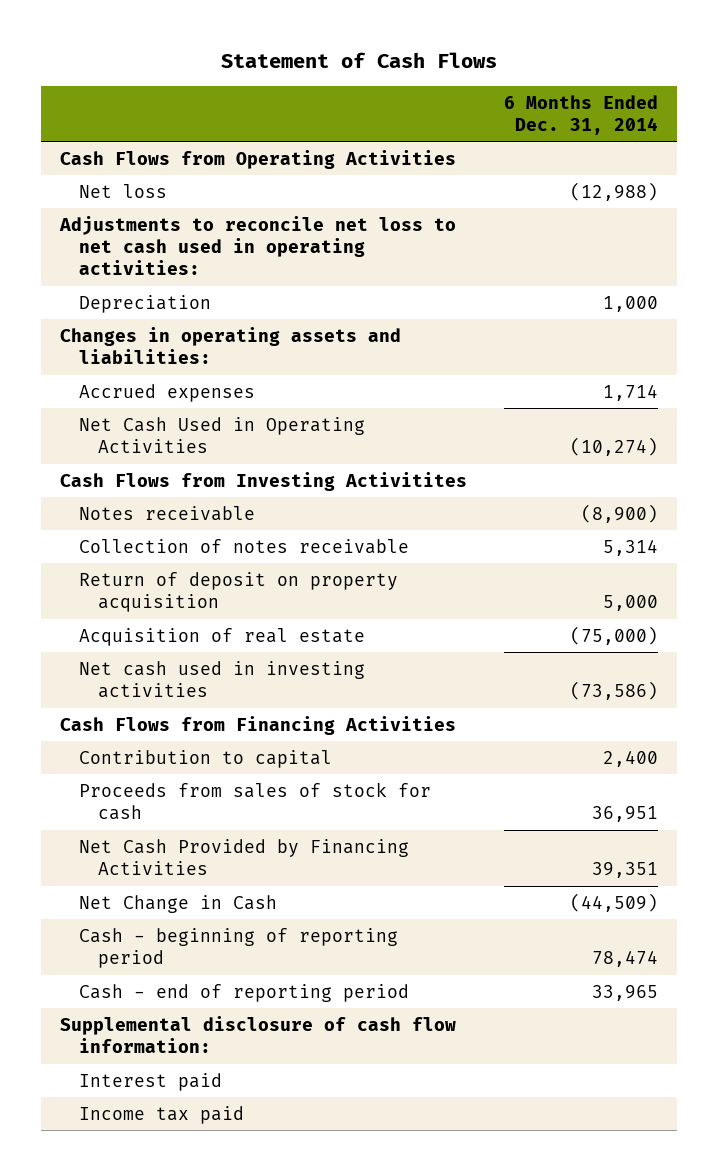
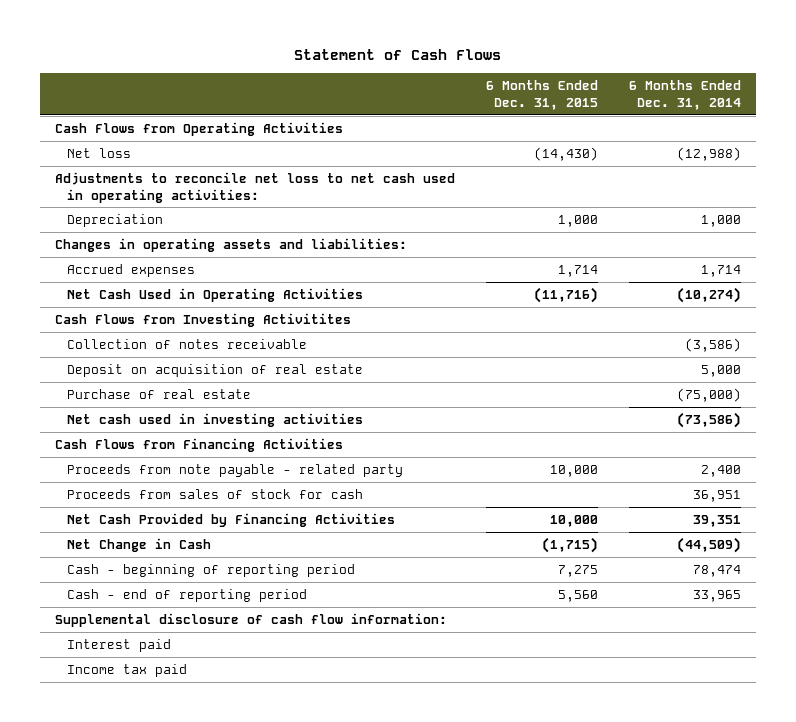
none -> [485,80,598,110] 6 Months Ended Dec. 31, 2015
[78,538,409,554] Collection of notes receivable -> none
[78,505,255,521] Notes receivable -> [67,339,308,350] Collection of notes receivable
[581,503,659,523] (8,900) -> [684,338,741,353] (3,586)
[78,571,398,613] Return of deposit on property acquisition -> [67,364,364,378] Deposit on acquisition of real estate
[78,627,365,646] Acquisition of real estate -> [67,389,252,400] Purchase of real estate
[78,749,332,768] Contribution to capital -> none
none -> [67,464,404,478] Proceeds from note payable - related party

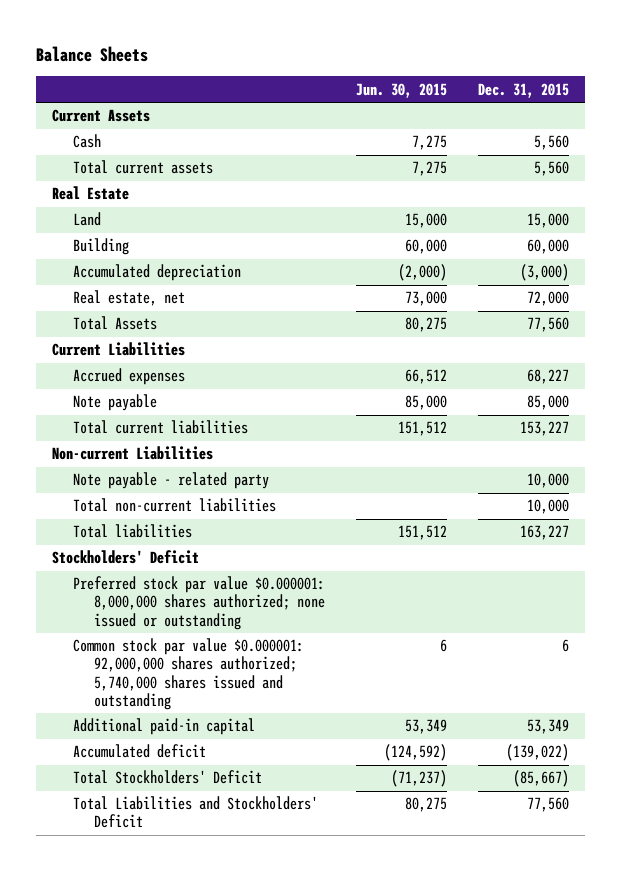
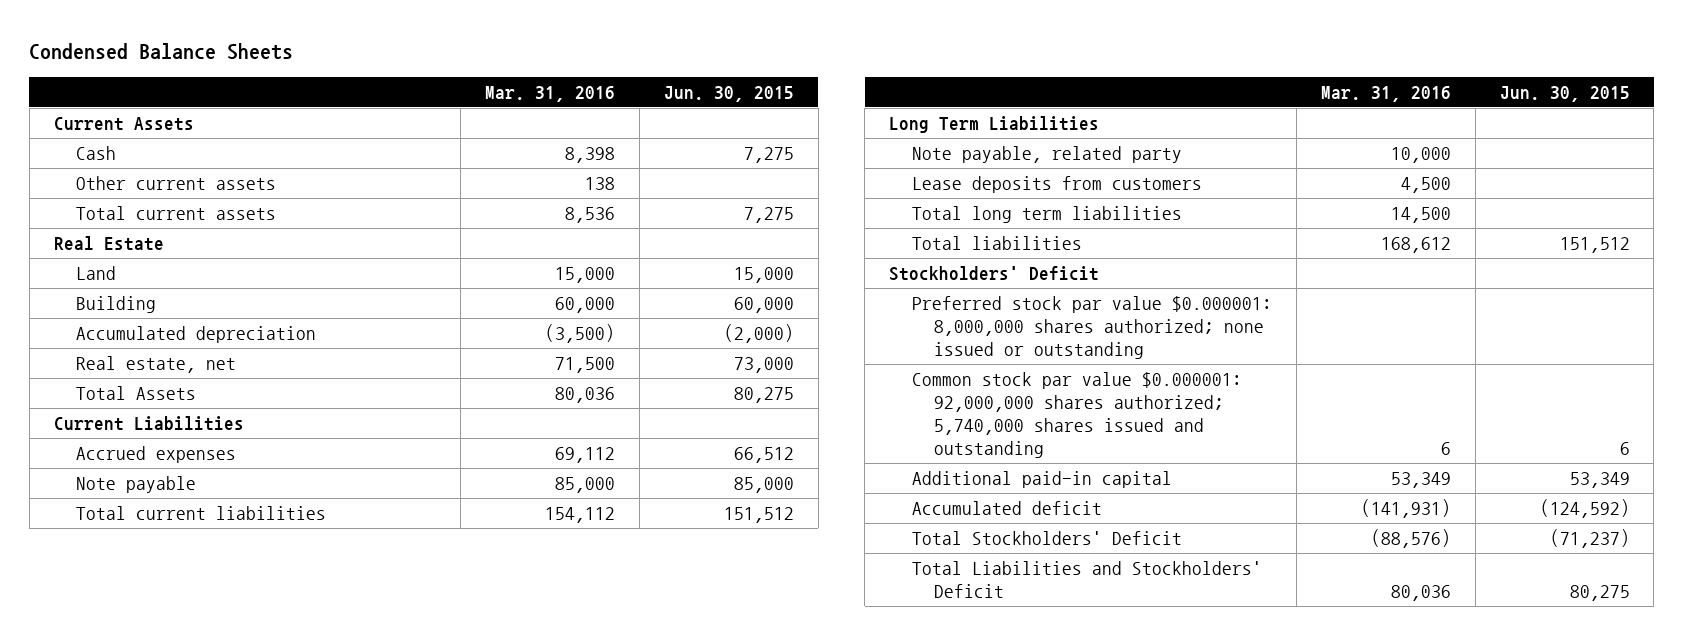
[36,45,149,62] Balance Sheets -> [29,43,294,61] Condensed Balance Sheets
[478,82,570,98] Dec. 31, 2015 -> none
none -> [484,85,615,102] Mar. 31, 2016
none -> [75,175,276,190] Other current assets
[51,446,213,461] Non-current Liabilities -> [889,115,1100,133] Long Term Liabilities
[72,472,269,490] Note payable - related party -> [911,145,1182,163] Note payable, related party
none -> [911,175,1202,193] Lease deposits from customers
[72,498,276,513] Total non-current liabilities -> [911,205,1182,223] Total long term liabilities

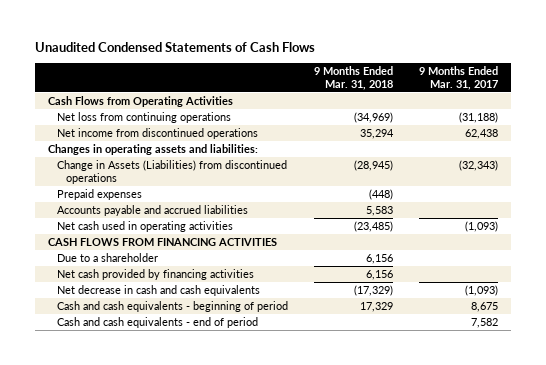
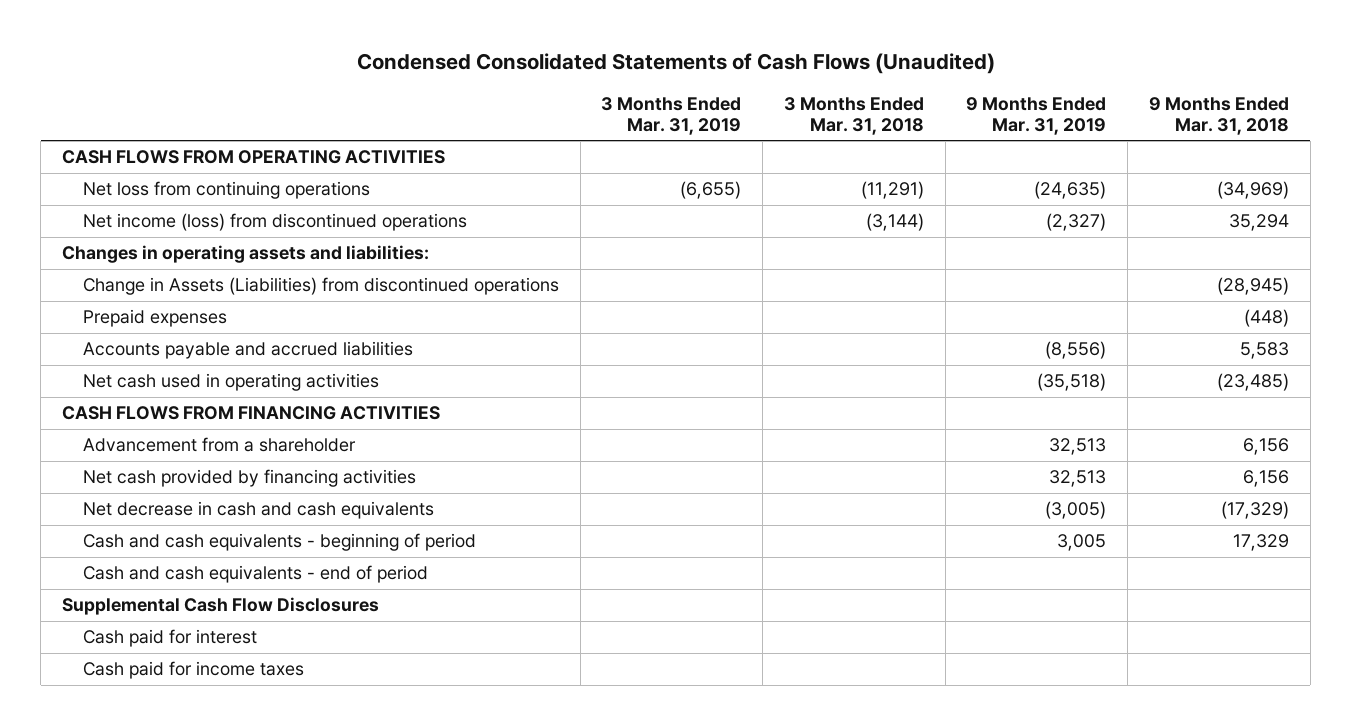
[34,41,315,52] Unaudited Condensed Statements of Cash Flows -> [356,53,995,75] Condensed Consolidated Statements of Cash Flows (Unaudited)
[419,66,499,90] 9 Months Ended Mar. 31, 2017 -> none
none -> [601,96,742,135] 3 Months Ended Mar. 31, 2019
none -> [783,96,924,135] 3 Months Ended Mar. 31, 2018
none -> [966,96,1107,135] 9 Months Ended Mar. 31, 2019
[47,96,233,108] Cash Flows from Operating Activities -> [62,150,446,165] CASH FLOWS FROM OPERATING ACTIVITIES
[56,128,258,140] Net income from discontinued operations -> [82,213,467,232] Net income (loss) from discontinued operations
[56,253,158,263] Due to a shareholder -> [82,437,356,453] Advancement from a shareholder
none -> [62,597,380,616] Supplemental Cash Flow Disclosures
none -> [82,629,257,648] Cash paid for interest
none -> [82,661,304,680] Cash paid for income taxes

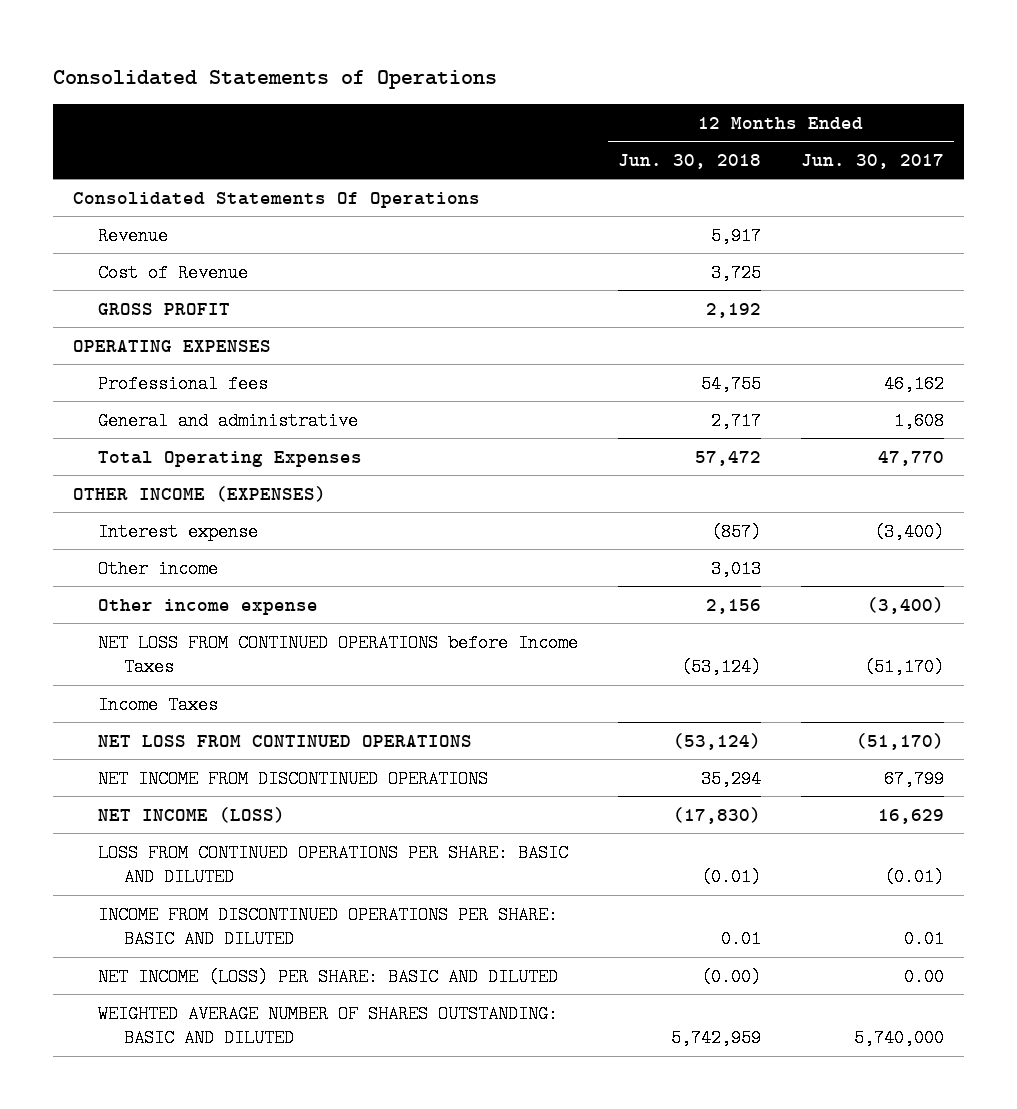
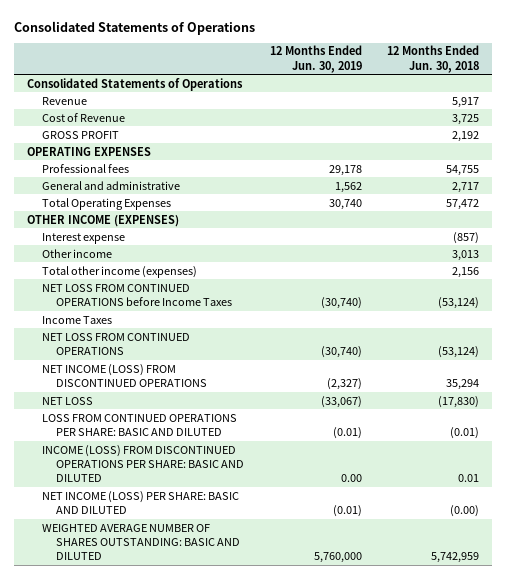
[801,153,945,169] Jun. 30, 2017 -> none
none -> [269,45,362,73] 12 Months Ended Jun. 30, 2019
[72,191,480,208] Consolidated Statements Of Operations -> [27,77,244,91] Consolidated Statements of Operations
[98,598,319,615] Other income expense -> [41,265,197,278] Total other income (expenses)
[98,769,489,788] NET INCOME FROM DISCONTINUED OPERATIONS -> [41,363,208,387] NET INCOME (LOSS) FROM DISCONTINUED OPERATIONS
[98,806,286,823] NET INCOME (LOSS) -> [41,396,93,405] NET LOSS
[98,905,559,949] INCOME FROM DISCONTINUED OPERATIONS PER SHARE: BASIC AND DILUTED -> [41,444,245,483] INCOME (LOSS) FROM DISCONTINUED OPERATIONS PER SHARE: BASIC AND DILUTED

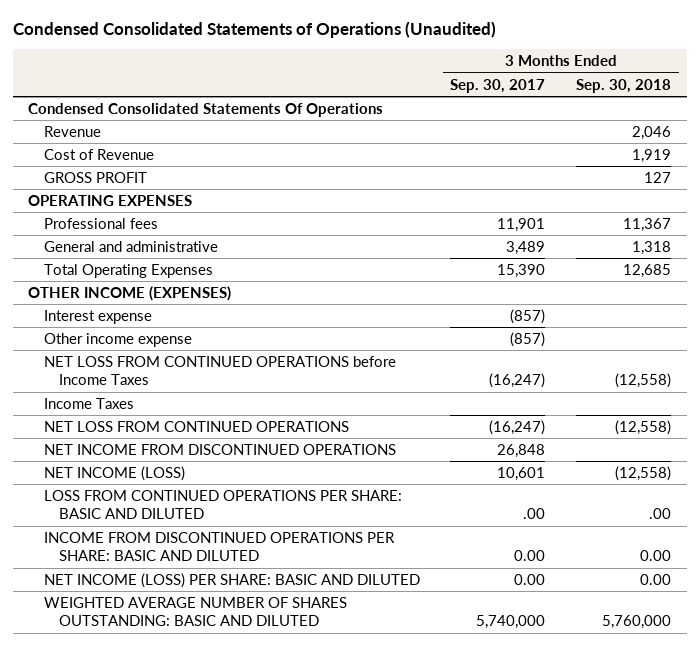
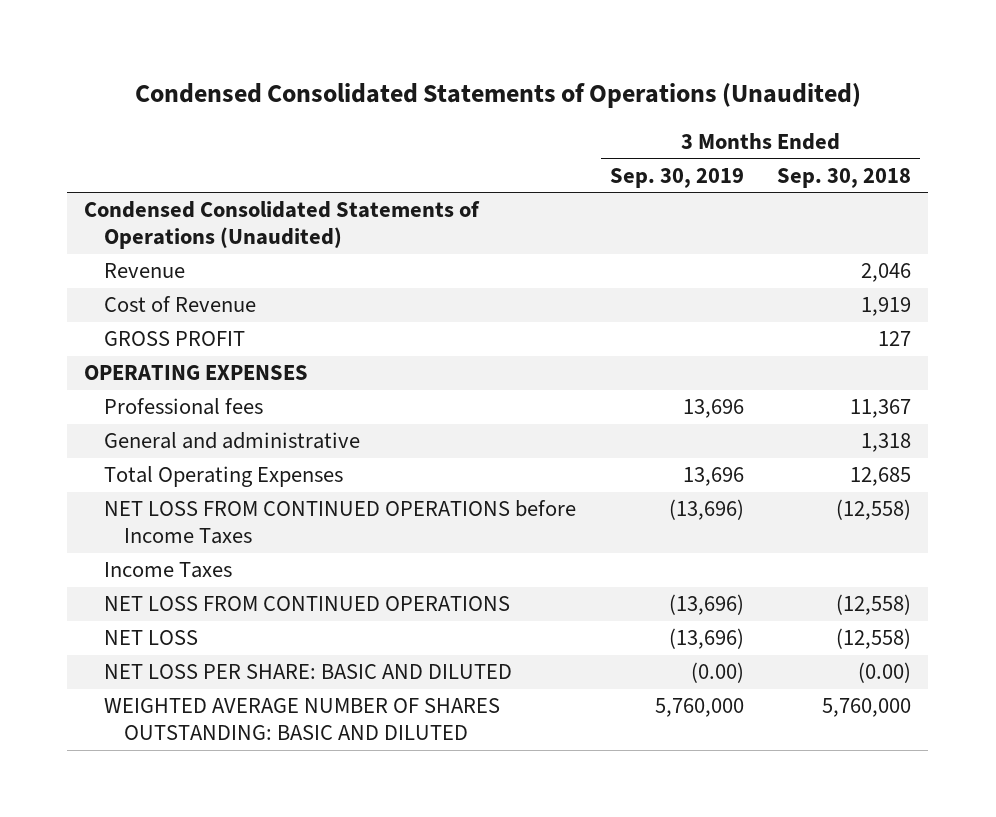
[450,78,546,93] Sep. 30, 2017 -> none
none -> [609,167,744,188] Sep. 30, 2019
[28,102,384,117] Condensed Consolidated Statements Of Operations -> [84,201,481,250] Condensed Consolidated Statements of Operations (Unaudited)
[28,285,232,301] OTHER INCOME (EXPENSES) -> none
[43,309,152,324] Interest expense -> none
[43,332,192,347] Other income expense -> none
[43,443,396,455] NET INCOME FROM DISCONTINUED OPERATIONS -> none
[43,489,402,520] LOSS FROM CONTINUED OPERATIONS PER SHARE: BASIC AND DILUTED -> none
[43,531,395,562] INCOME FROM DISCONTINUED OPERATIONS PER SHARE: BASIC AND DILUTED -> none
[43,465,185,481] NET INCOME (LOSS) -> [104,630,199,646] NET LOSS
[43,572,420,588] NET INCOME (LOSS) PER SHARE: BASIC AND DILUTED -> [104,664,513,680] NET LOSS PER SHARE: BASIC AND DILUTED
[640,573,672,585] 0.00 -> [858,662,912,684] (0.00)

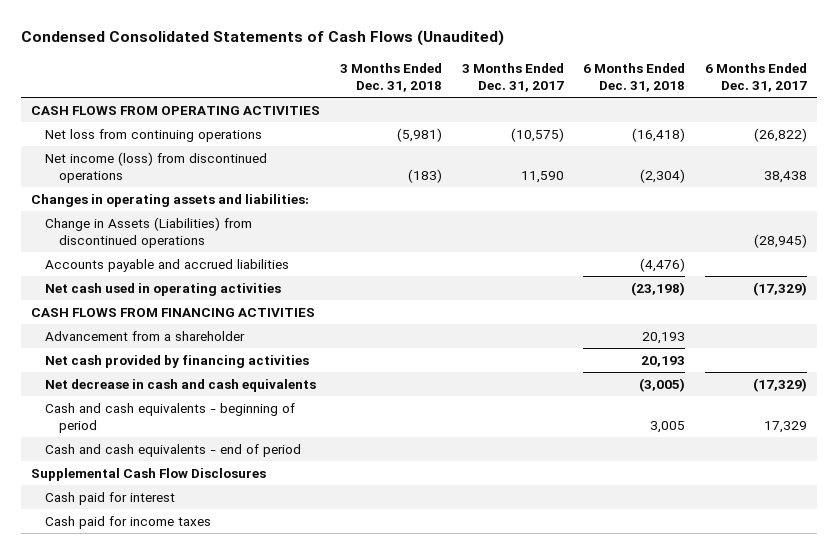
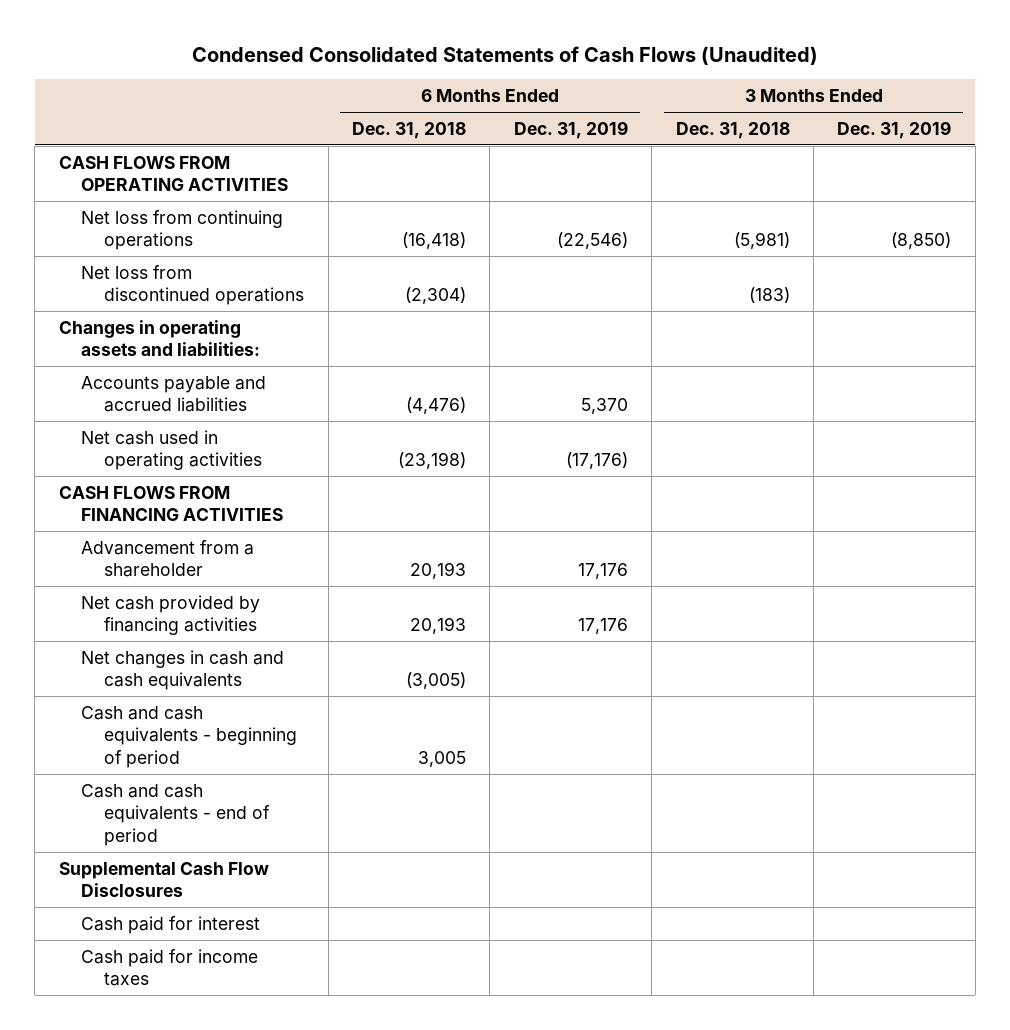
[461,62,564,92] 3 Months Ended Dec. 31, 2017 -> none
[705,62,808,92] 6 Months Ended Dec. 31, 2017 -> none
none -> [513,120,628,139] Dec. 31, 2019
none -> [837,120,952,139] Dec. 31, 2019
[45,152,268,184] Net income (loss) from discontinued operations -> [81,264,305,306] Net loss from discontinued operations
[45,217,253,249] Change in Assets (Liabilities) from discontinued operations -> none
[45,379,317,393] Net decrease in cash and cash equivalents -> [81,649,285,691] Net changes in cash and cash equivalents

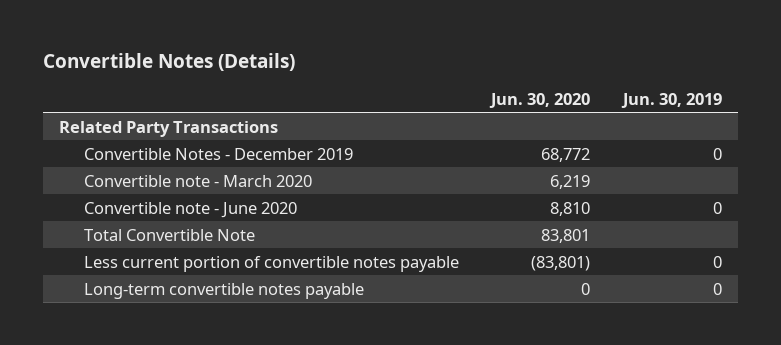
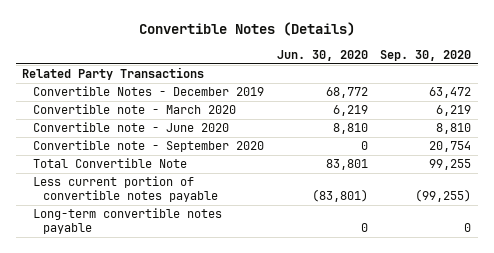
[621,92,723,108] Jun. 30, 2019 -> none
none -> [380,49,472,61] Sep. 30, 2020
none -> [32,140,264,153] Convertible note - September 2020

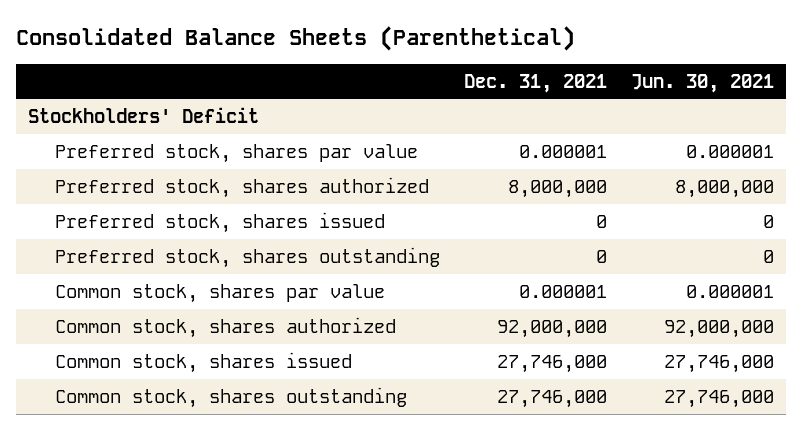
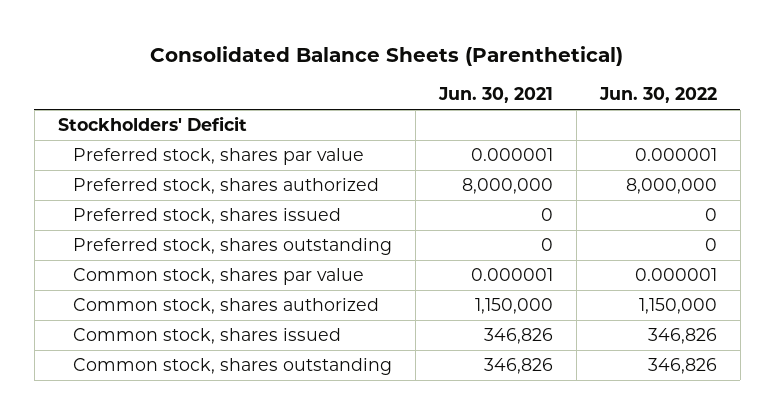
[464,73,608,93] Dec. 31, 2021 -> none
none -> [598,87,717,104] Jun. 30, 2022
[664,319,775,338] 92,000,000 -> [474,298,553,315] 1,150,000
[664,354,775,373] 27,746,000 -> [483,328,553,345] 346,826
[664,389,775,408] 27,746,000 -> [483,358,553,375] 346,826

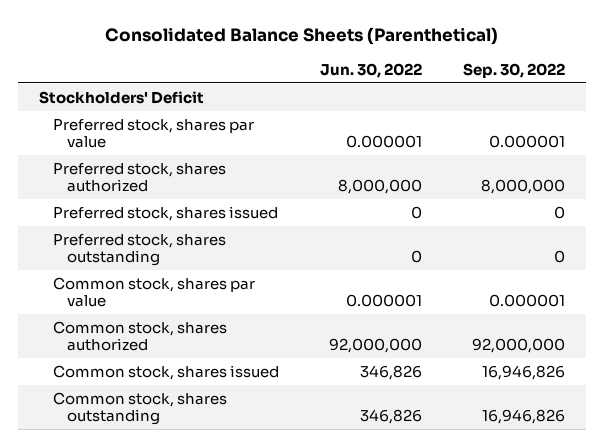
[437,87,553,104] Jun. 30, 2021 -> none
none -> [463,62,566,78] Sep. 30, 2022
[638,298,717,315] 1,150,000 -> [329,338,423,354] 92,000,000

